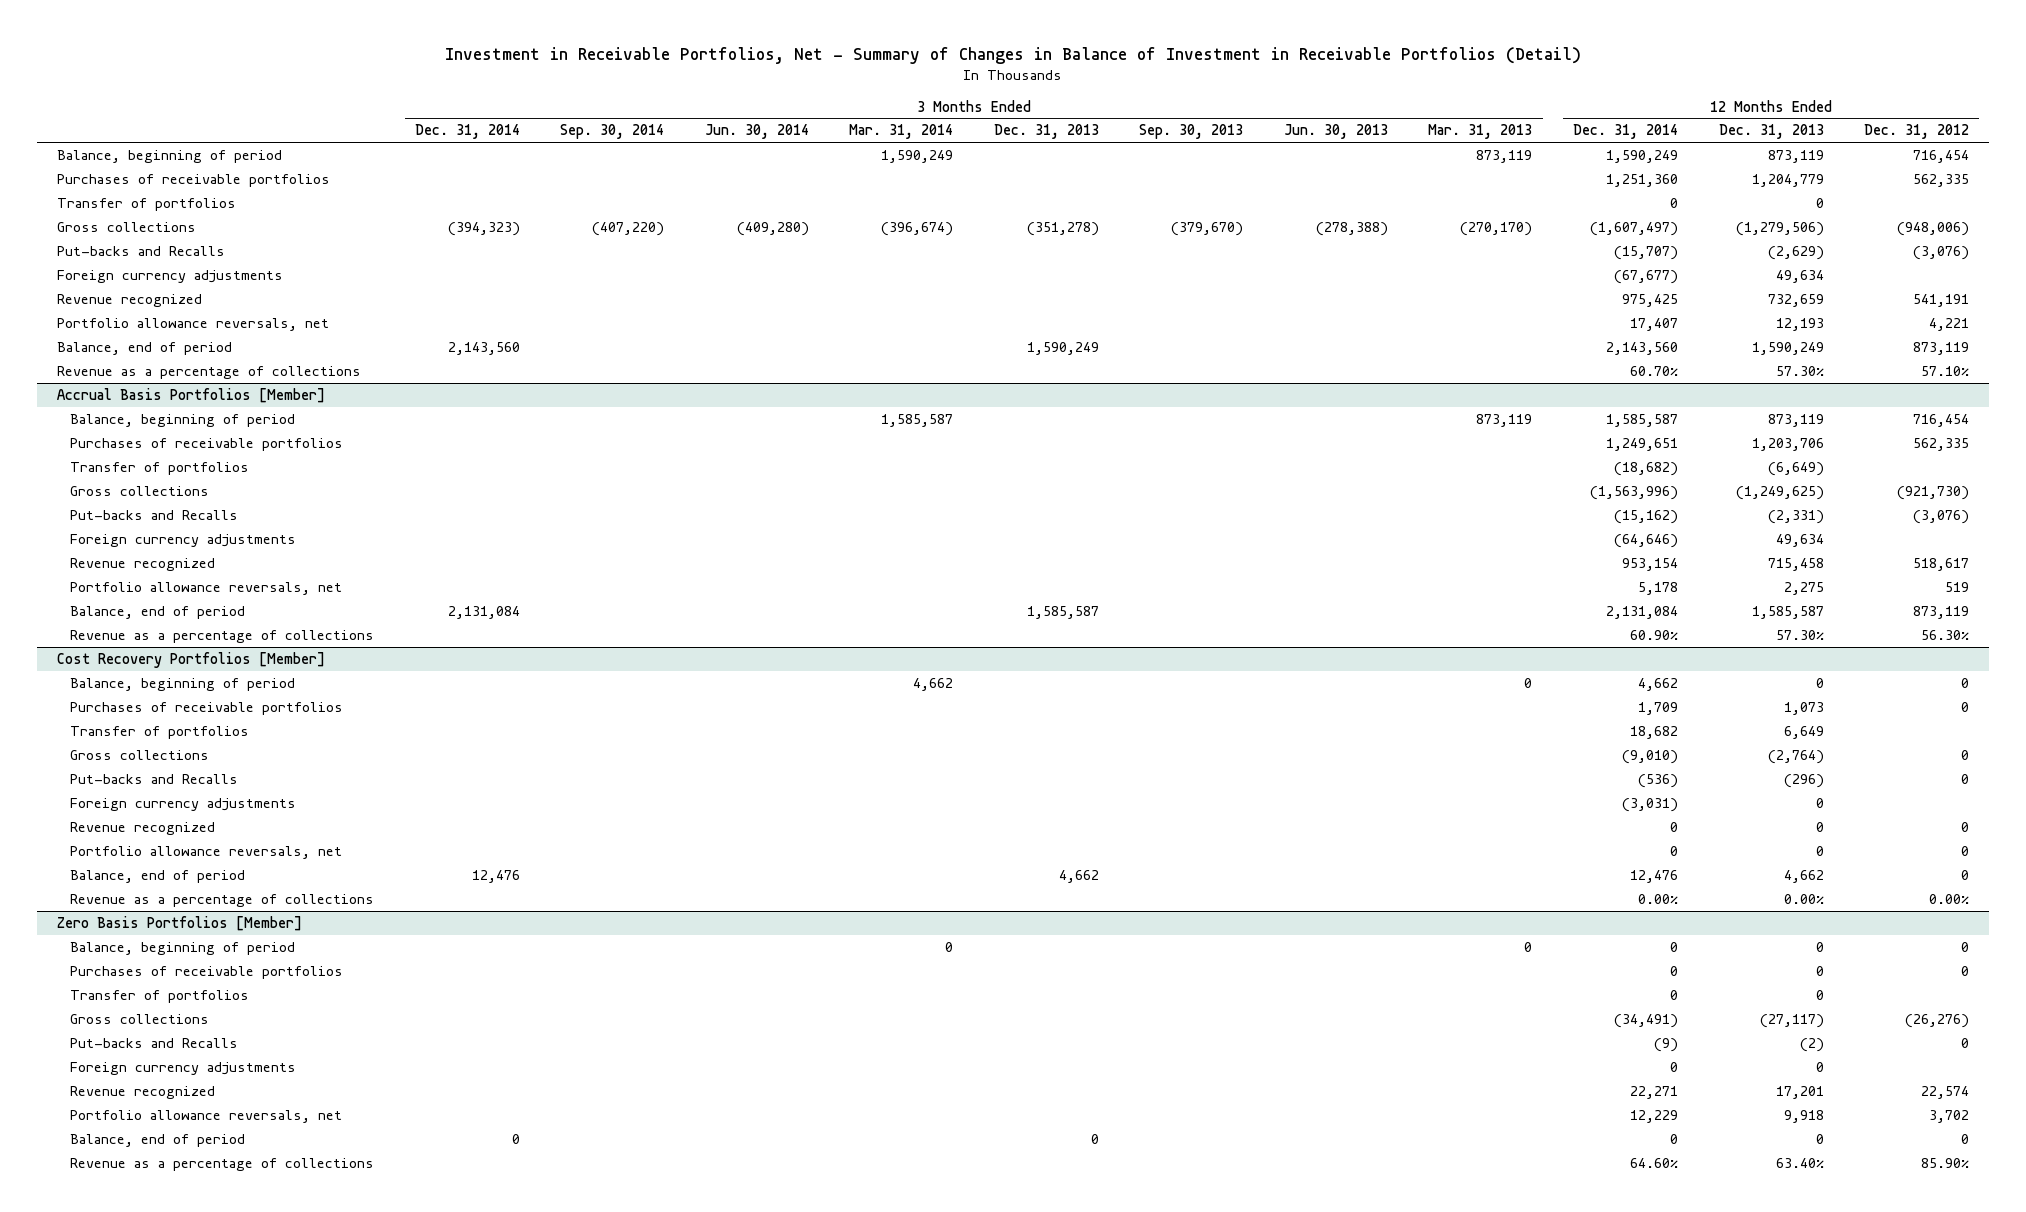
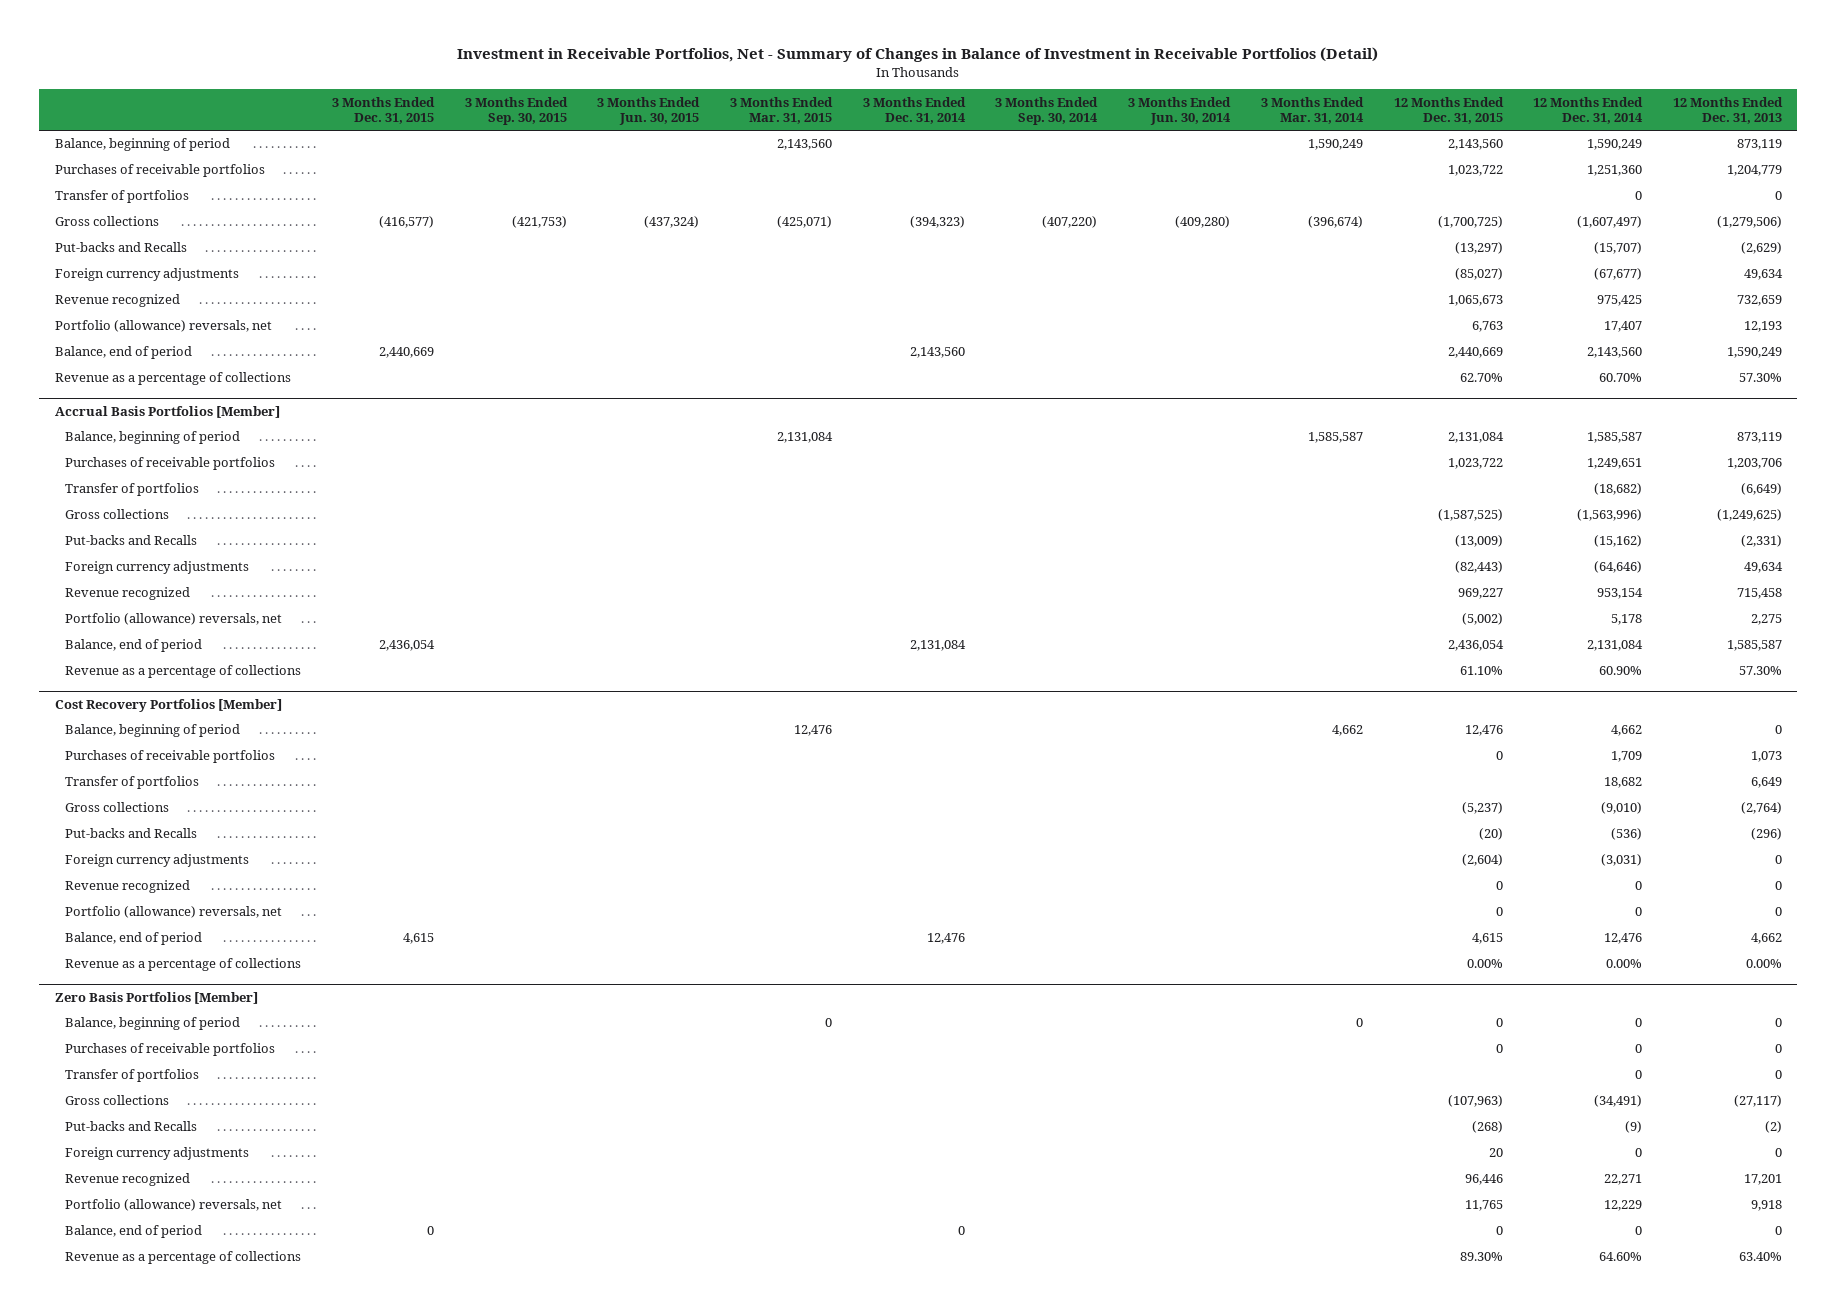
[993,124,1099,140] Dec. 31, 2013 -> none
[1139,124,1244,140] Sep. 30, 2013 -> none
[1283,124,1388,140] Jun. 30, 2013 -> none
[1428,124,1533,140] Mar. 31, 2013 -> none
[1864,124,1970,140] Dec. 31, 2012 -> none
none -> [331,96,435,125] 3 Months Ended Dec. 31, 2015
none -> [464,96,568,126] 3 Months Ended Sep. 30, 2015
none -> [597,96,701,126] 3 Months Ended Jun. 30, 2015
none -> [730,96,834,125] 3 Months Ended Mar. 31, 2015
none -> [1393,96,1504,125] 12 Months Ended Dec. 31, 2015
[57,317,330,331] Portfolio allowance reversals, net -> [54,320,272,333] Portfolio (allowance) reversals, net
[70,581,343,595] Portfolio allowance reversals, net -> [65,613,283,626] Portfolio (allowance) reversals, net
[70,845,343,859] Portfolio allowance reversals, net -> [65,906,283,919] Portfolio (allowance) reversals, net
[70,1109,343,1123] Portfolio allowance reversals, net -> [65,1199,283,1212] Portfolio (allowance) reversals, net

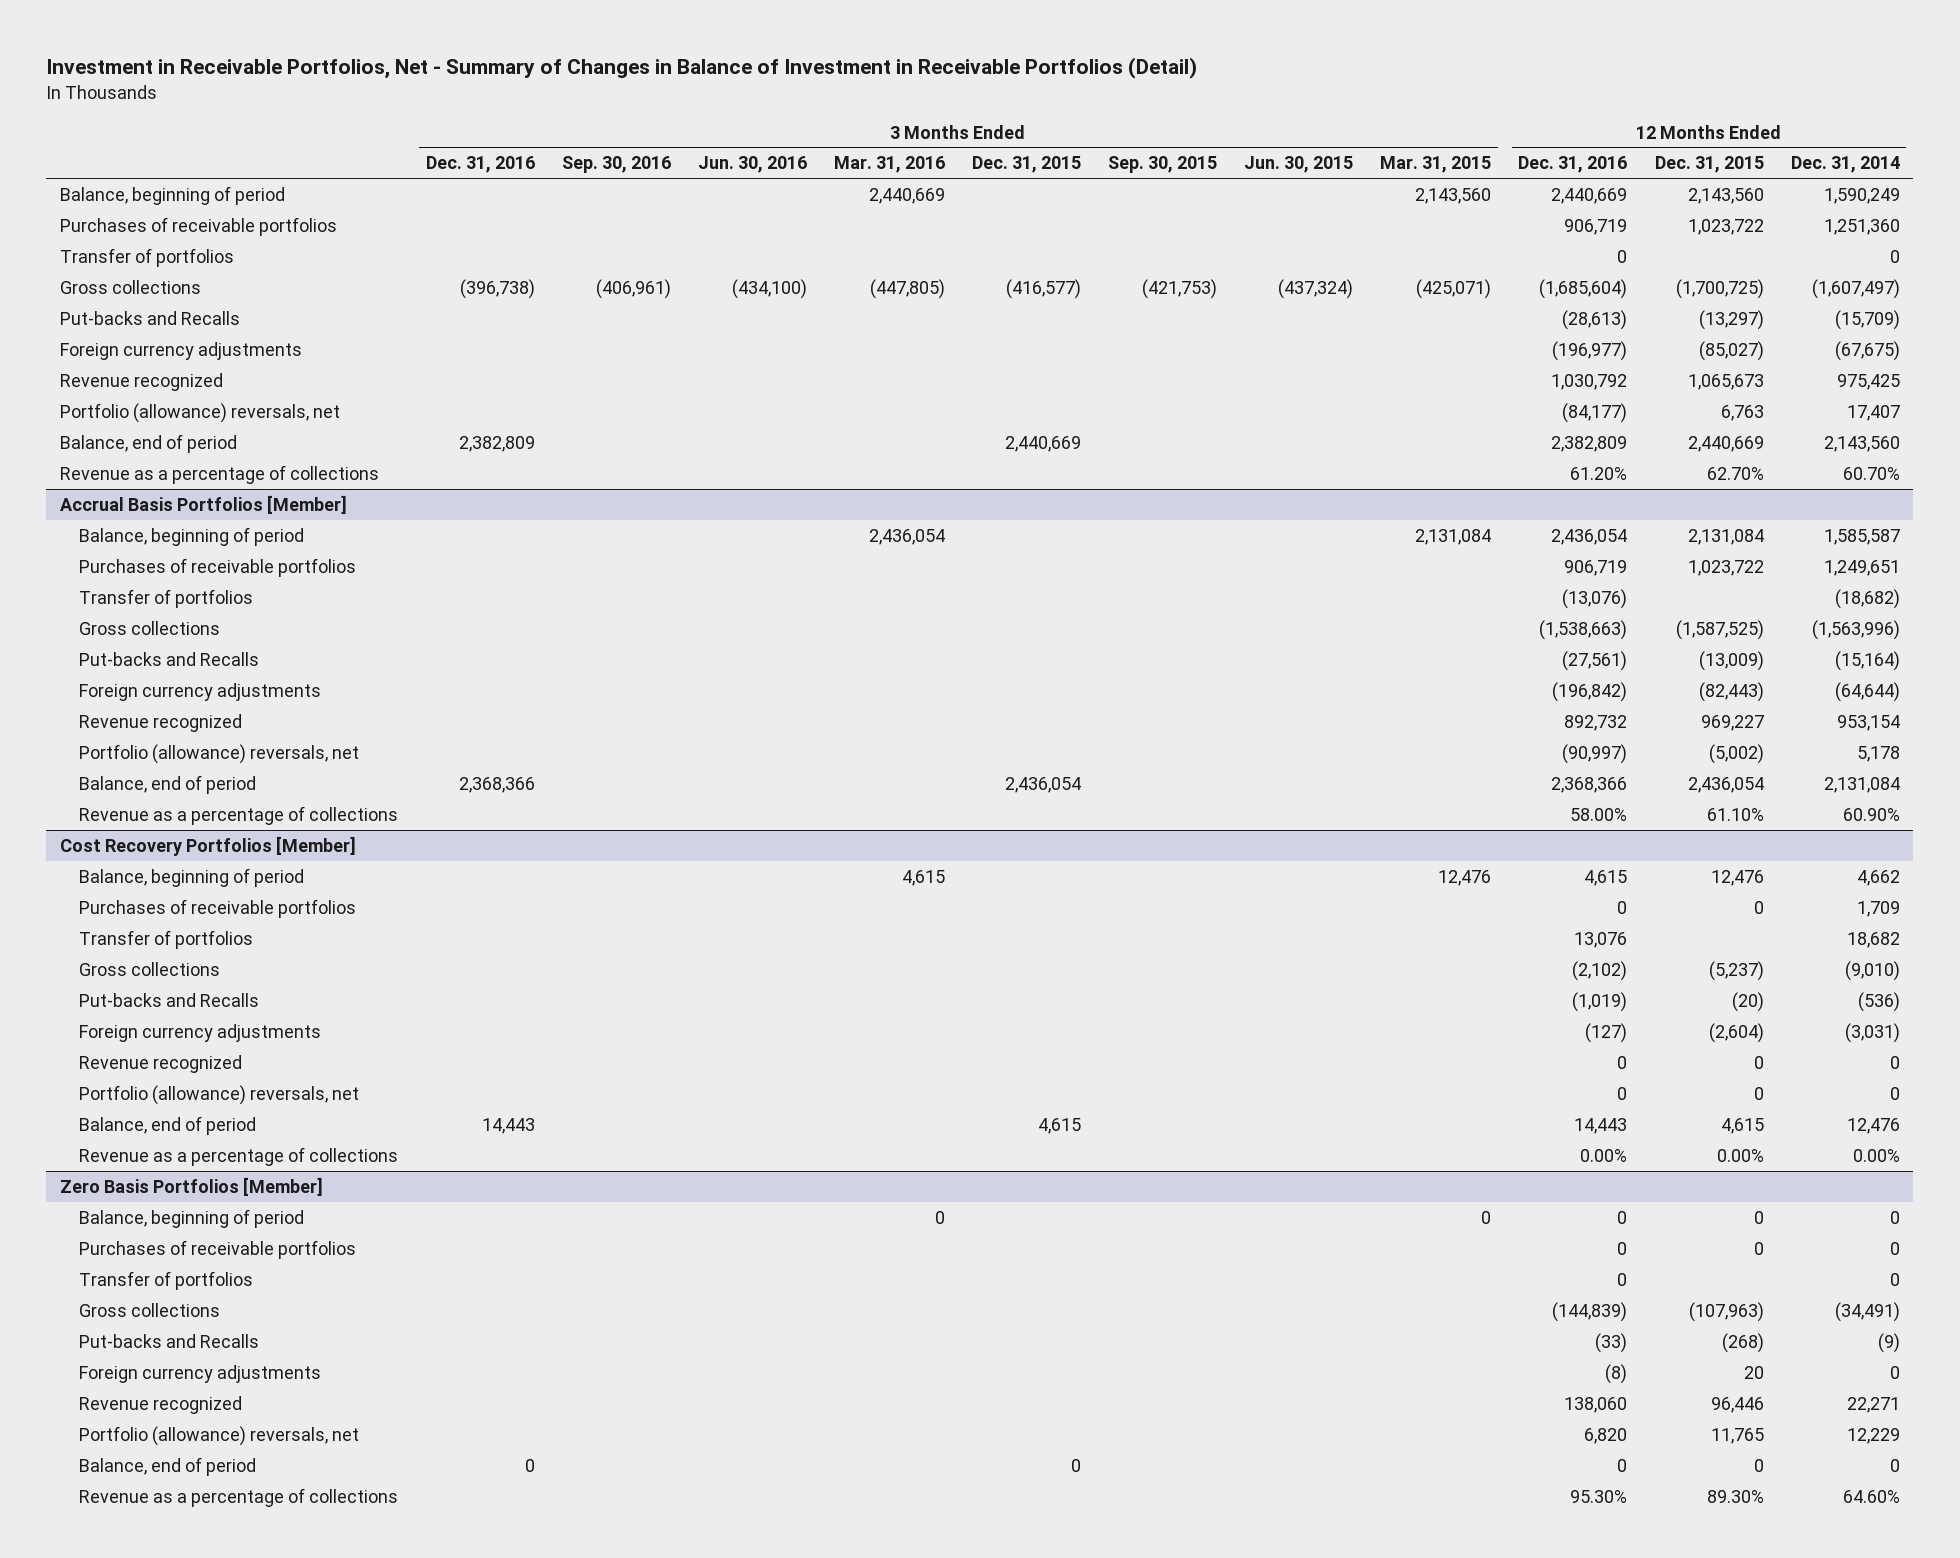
[862,96,966,125] 3 Months Ended Dec. 31, 2014 -> none
[995,96,1099,126] 3 Months Ended Sep. 30, 2014 -> none
[1128,96,1232,126] 3 Months Ended Jun. 30, 2014 -> none
[1260,96,1364,125] 3 Months Ended Mar. 31, 2014 -> none
[1673,96,1784,125] 12 Months Ended Dec. 31, 2013 -> none
none -> [425,156,535,174] Dec. 31, 2016
none -> [561,156,671,174] Sep. 30, 2016
none -> [697,156,807,174] Jun. 30, 2016
none -> [833,156,945,174] Mar. 31, 2016
none -> [1518,156,1628,174] Dec. 31, 2016
[1594,242,1643,255] (15,707) -> [1834,309,1900,330] (15,709)
[1594,268,1643,281] (67,677) -> [1834,340,1900,361] (67,675)
[1594,535,1643,548] (15,162) -> [1834,650,1900,671] (15,164)
[1594,561,1643,574] (64,646) -> [1834,681,1900,702] (64,644)

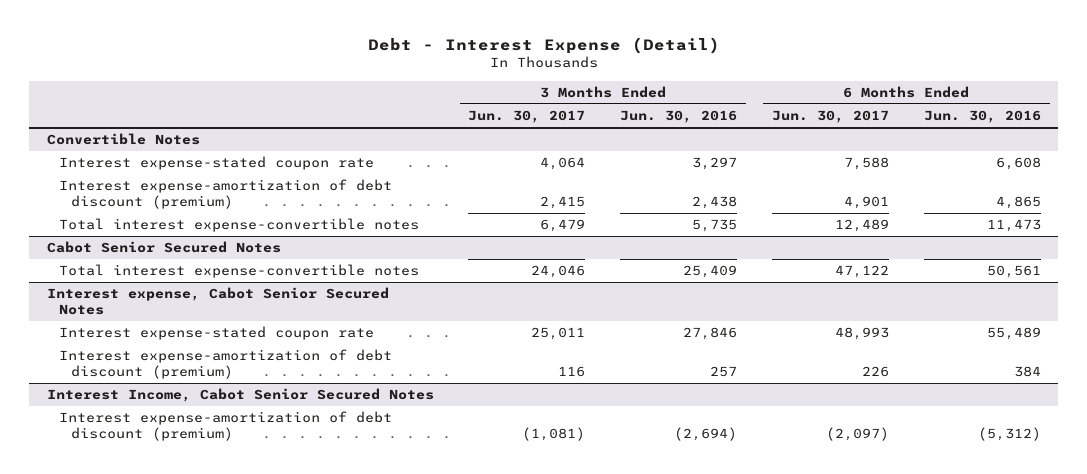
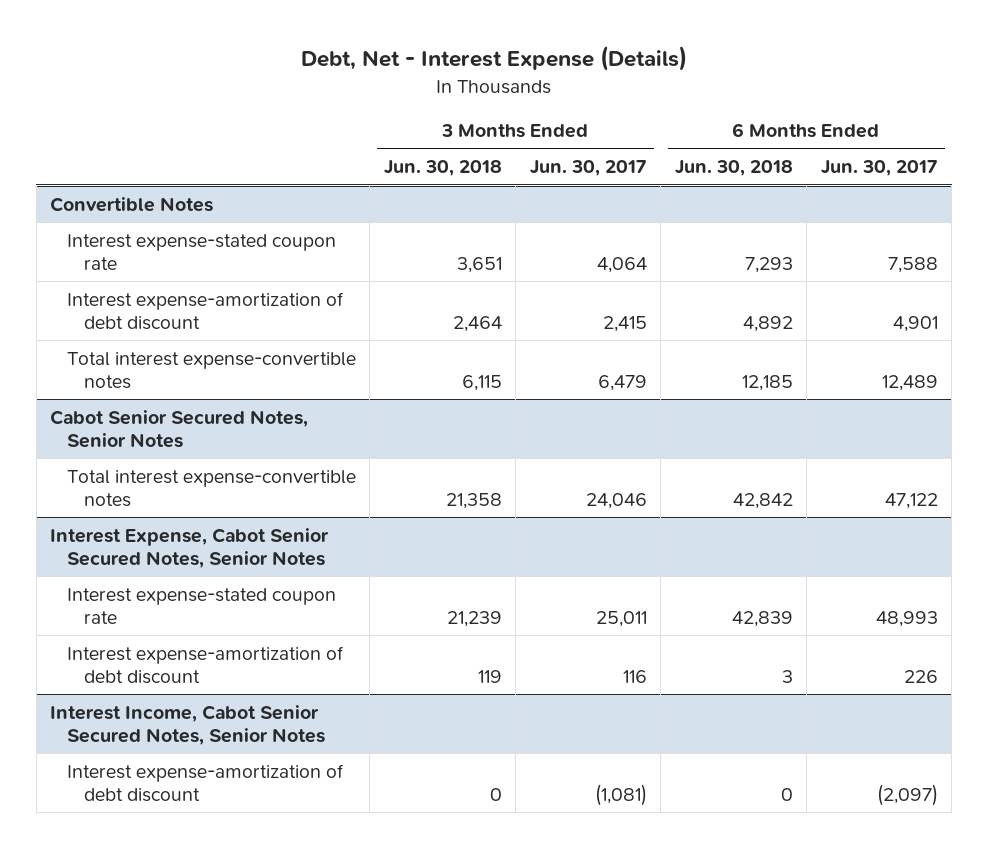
[367,36,720,54] Debt - Interest Expense (Detail) -> [300,46,687,72] Debt, Net - Interest Expense (Details)
[620,110,738,124] Jun. 30, 2016 -> none
[923,110,1041,124] Jun. 30, 2016 -> none
none -> [383,160,502,177] Jun. 30, 2018
none -> [674,160,793,177] Jun. 30, 2018
[58,179,392,209] Interest expense-amortization of debt discount (premium) -> [66,291,344,330] Interest expense-amortization of debt discount
[46,241,281,254] Cabot Senior Secured Notes -> [50,409,309,448] Cabot Senior Secured Notes, Senior Notes
[46,287,389,315] Interest expense, Cabot Senior Secured Notes -> [50,527,330,568] Interest Expense, Cabot Senior Secured Notes, Senior Notes
[58,349,392,379] Interest expense-amortization of debt discount (premium) -> [66,645,344,684] Interest expense-amortization of debt discount
[46,388,434,403] Interest Income, Cabot Senior Secured Notes -> [50,704,325,745] Interest Income, Cabot Senior Secured Notes, Senior Notes
[58,411,392,441] Interest expense-amortization of debt discount (premium) -> [66,763,344,802] Interest expense-amortization of debt discount

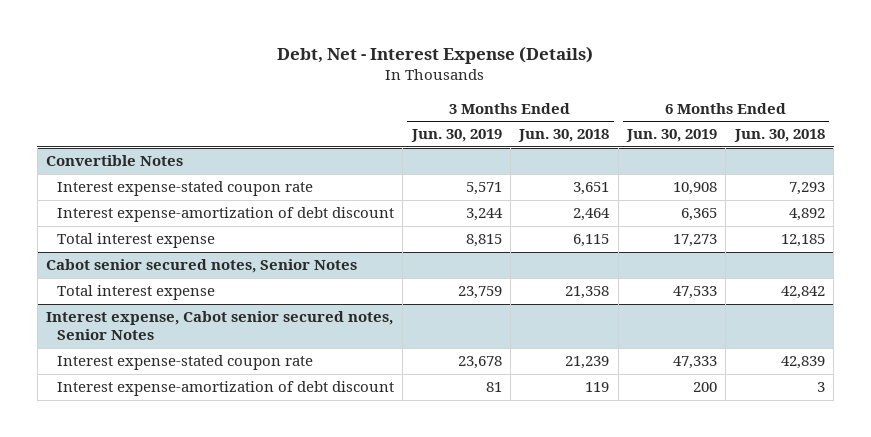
[529,160,647,177] Jun. 30, 2017 -> none
[820,160,938,177] Jun. 30, 2017 -> none
none -> [410,129,502,143] Jun. 30, 2019
none -> [625,129,717,143] Jun. 30, 2019
[66,351,356,389] Total interest expense-convertible notes -> [56,233,215,249] Total interest expense
[50,409,309,448] Cabot Senior Secured Notes, Senior Notes -> [46,259,358,274] Cabot senior secured notes, Senior Notes
[66,469,356,507] Total interest expense-convertible notes -> [56,285,215,301] Total interest expense
[50,527,330,568] Interest Expense, Cabot Senior Secured Notes, Senior Notes -> [46,311,394,341] Interest expense, Cabot senior secured notes, Senior Notes
[50,704,325,745] Interest Income, Cabot Senior Secured Notes, Senior Notes -> none
[66,763,344,802] Interest expense-amortization of debt discount -> none

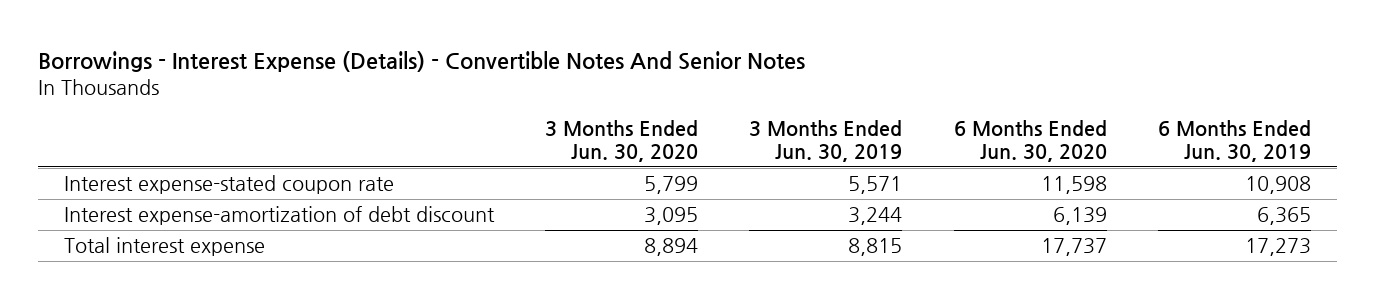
[277,46,594,65] Debt, Net - Interest Expense (Details) -> [38,50,806,72] Borrowings - Interest Expense (Details) - Convertible Notes And Senior Notes
[518,129,610,143] Jun. 30, 2018 -> none
[733,129,825,143] Jun. 30, 2018 -> none
none -> [545,120,699,163] 3 Months Ended Jun. 30, 2020
none -> [953,120,1107,163] 6 Months Ended Jun. 30, 2020
[46,155,184,167] Convertible Notes -> none
[46,259,358,274] Cabot senior secured notes, Senior Notes -> none
[56,285,215,301] Total interest expense -> none
[46,311,394,341] Interest expense, Cabot senior secured notes, Senior Notes -> none
[56,355,313,371] Interest expense-stated coupon rate -> none
[56,381,394,397] Interest expense-amortization of debt discount -> none

